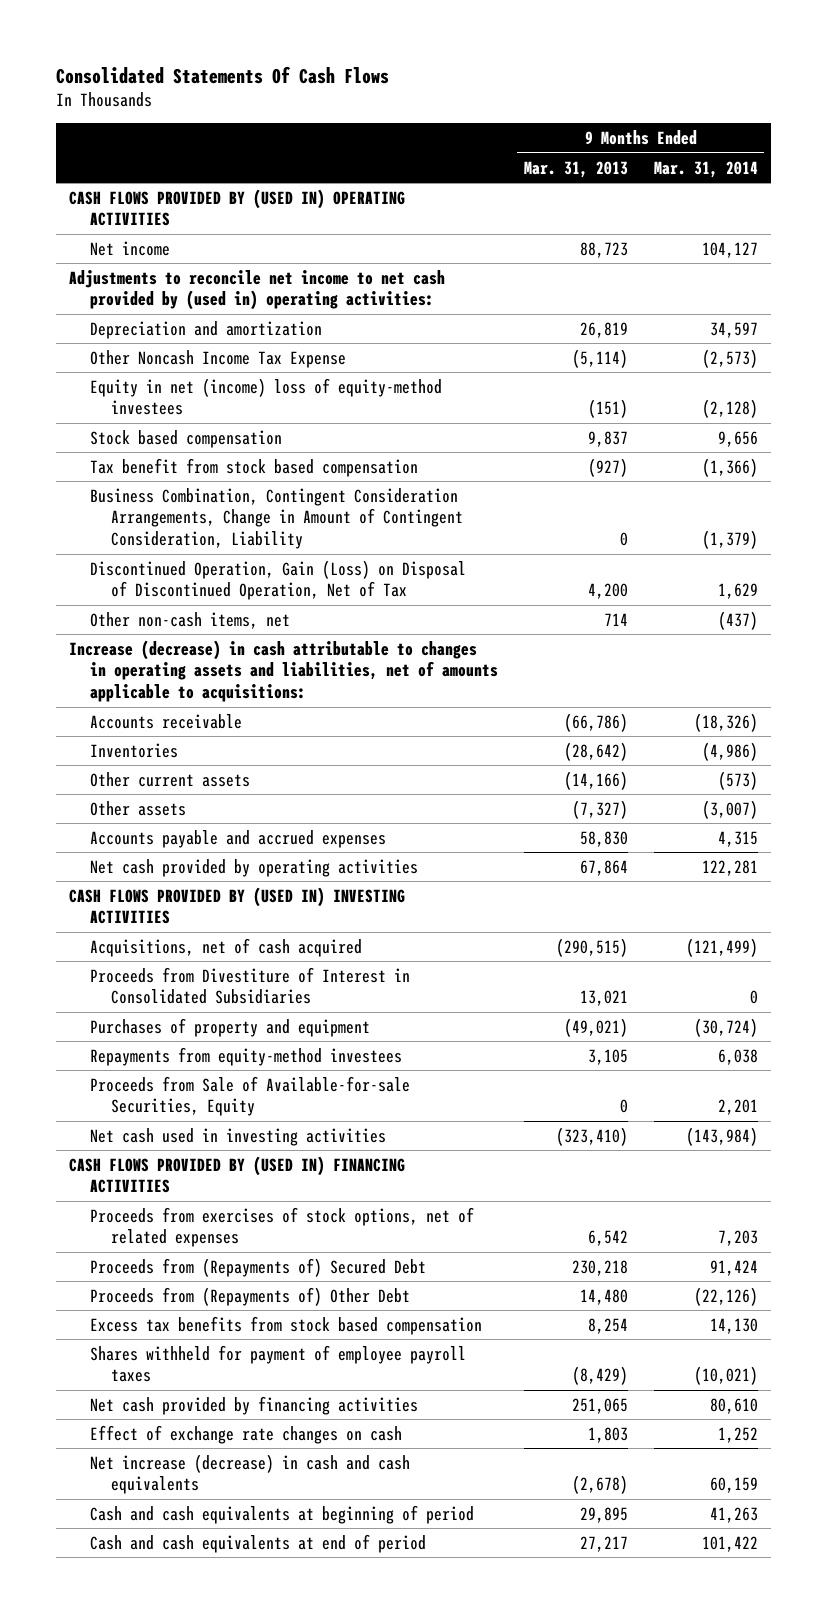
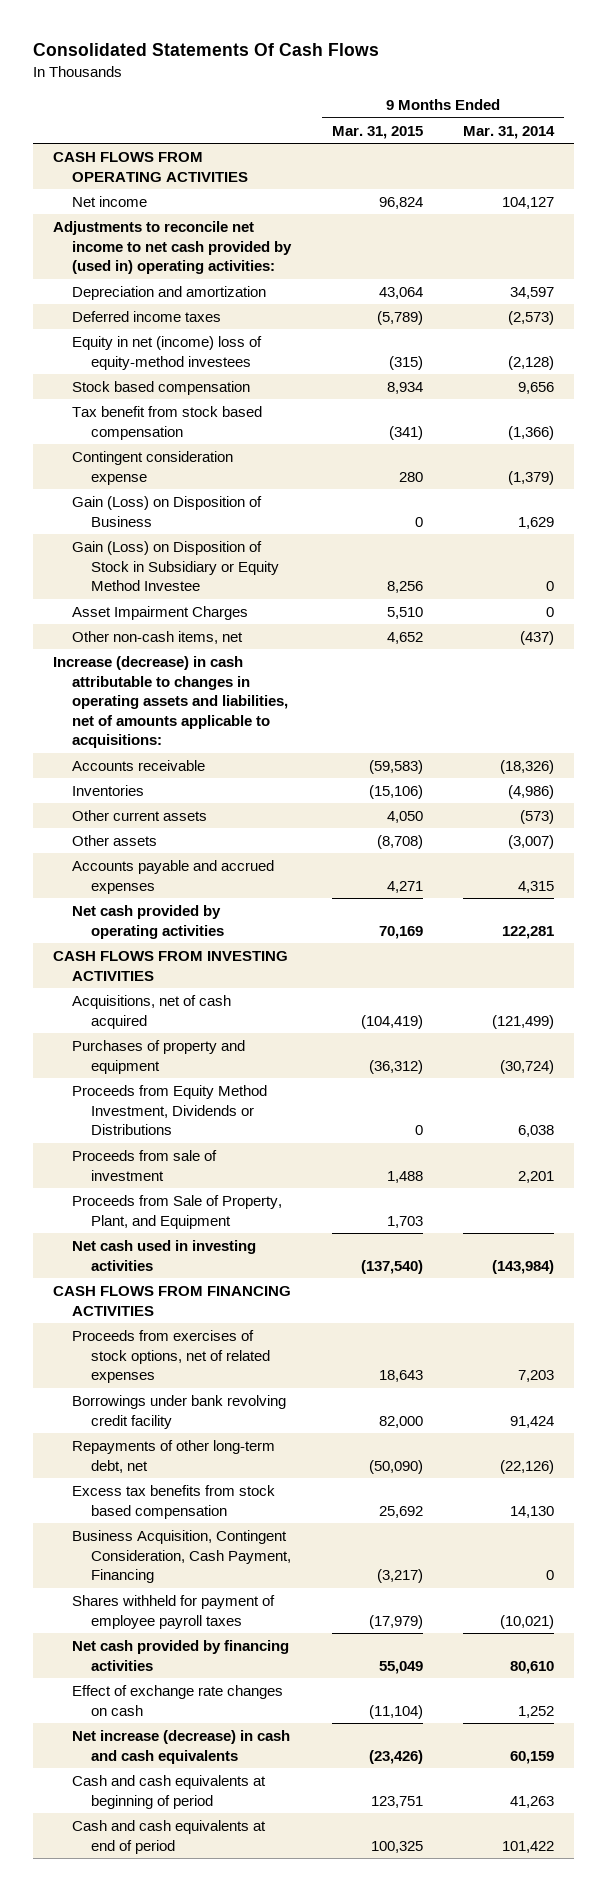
[523,160,628,178] Mar. 31, 2013 -> none
none -> [331,125,423,139] Mar. 31, 2015
[68,188,405,227] CASH FLOWS PROVIDED BY (USED IN) OPERATING ACTIVITIES -> [52,151,249,182] CASH FLOWS FROM OPERATING ACTIVITIES
[89,349,346,368] Other Noncash Income Tax Expense -> [72,310,222,322] Deferred income taxes
[89,487,464,550] Business Combination, Contingent Consideration Arrangements, Change in Amount of Contingent Consideration, Liability -> [72,450,234,485] Contingent consideration expense
[89,559,466,601] Discontinued Operation, Gain (Loss) on Disposal of Discontinued Operation, Net of Tax -> [72,495,263,527] Gain (Loss) on Disposition of Business
none -> [72,540,280,592] Gain (Loss) on Disposition of Stock in Subsidiary or Equity Method Investee
none -> [72,605,249,620] Asset Impairment Charges
[68,886,405,925] CASH FLOWS PROVIDED BY (USED IN) INVESTING ACTIVITIES -> [52,950,288,981] CASH FLOWS FROM INVESTING ACTIVITIES
[89,966,410,1005] Proceeds from Divestiture of Interest in Consolidated Subsidiaries -> none
[89,1046,402,1066] Repayments from equity-method investees -> [72,1084,268,1136] Proceeds from Equity Method Investment, Dividends or Distributions
[89,1075,410,1117] Proceeds from Sale of Available-for-sale Securities, Equity -> [72,1149,218,1181] Proceeds from sale of investment
none -> [72,1194,283,1229] Proceeds from Sale of Property, Plant, and Equipment
[68,1155,405,1194] CASH FLOWS PROVIDED BY (USED IN) FINANCING ACTIVITIES -> [52,1285,291,1316] CASH FLOWS FROM FINANCING ACTIVITIES
[89,1257,426,1277] Proceeds from (Repayments of) Secured Debt -> [72,1394,287,1429] Borrowings under bank revolving credit facility
[89,1286,410,1306] Proceeds from (Repayments of) Other Debt -> [72,1439,276,1473] Repayments of other long-term debt, net
none -> [72,1529,292,1584] Business Acquisition, Contingent Consideration, Cash Payment, Financing

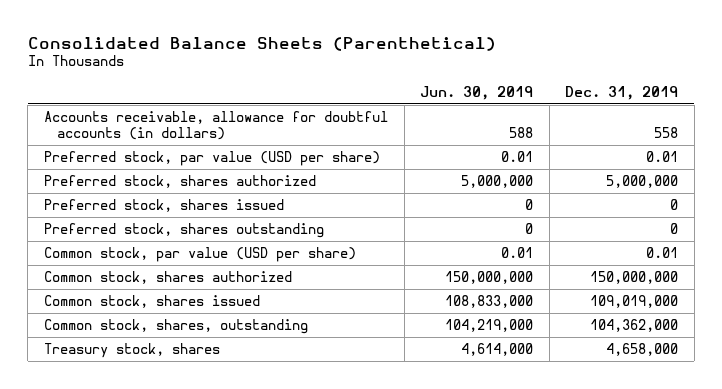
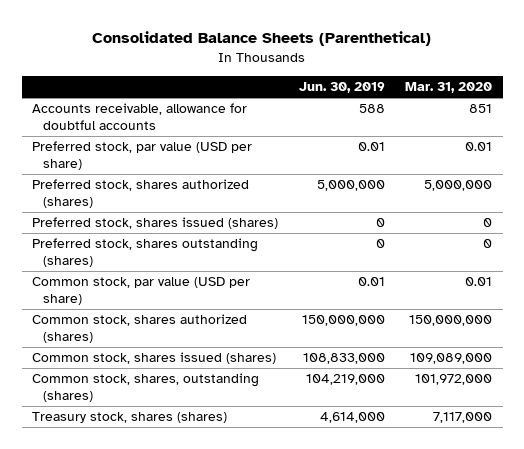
[565,85,679,100] Dec. 31, 2019 -> none
none -> [405,82,493,94] Mar. 31, 2020
[43,111,388,141] Accounts receivable, allowance for doubtful accounts (in dollars) -> [32,103,248,131] Accounts receivable, allowance for doubtful accounts
[43,175,316,189] Preferred stock, shares authorized -> [32,179,250,209] Preferred stock, shares authorized (shares)
[43,199,284,213] Preferred stock, shares issued -> [32,217,279,230] Preferred stock, shares issued (shares)
[43,223,324,239] Preferred stock, shares outstanding -> [32,238,259,268] Preferred stock, shares outstanding (shares)
[43,271,292,285] Common stock, shares authorized -> [32,314,248,344] Common stock, shares authorized (shares)
[43,295,260,309] Common stock, shares issued -> [32,352,277,365] Common stock, shares issued (shares)
[43,319,308,335] Common stock, shares, outstanding -> [32,373,260,403] Common stock, shares, outstanding (shares)
[43,343,220,359] Treasury stock, shares -> [32,412,228,424] Treasury stock, shares (shares)

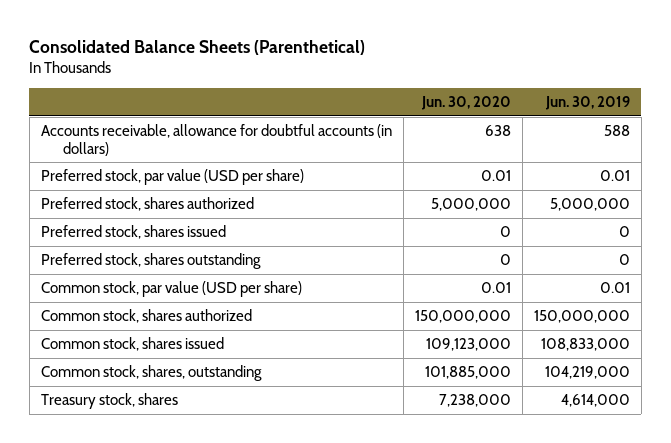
[405,82,493,94] Mar. 31, 2020 -> none
none -> [420,96,511,111] Jun. 30, 2020
[32,103,248,131] Accounts receivable, allowance for doubtful accounts -> [40,124,392,156] Accounts receivable, allowance for doubtful accounts (in dollars)
[32,179,250,209] Preferred stock, shares authorized (shares) -> [40,197,254,212] Preferred stock, shares authorized
[32,217,279,230] Preferred stock, shares issued (shares) -> [40,225,226,240] Preferred stock, shares issued
[32,238,259,268] Preferred stock, shares outstanding (shares) -> [40,253,261,270] Preferred stock, shares outstanding
[32,314,248,344] Common stock, shares authorized (shares) -> [40,309,252,324] Common stock, shares authorized
[32,352,277,365] Common stock, shares issued (shares) -> [40,337,224,352] Common stock, shares issued
[32,373,260,403] Common stock, shares, outstanding (shares) -> [40,365,262,382] Common stock, shares, outstanding
[32,412,228,424] Treasury stock, shares (shares) -> [40,393,178,410] Treasury stock, shares

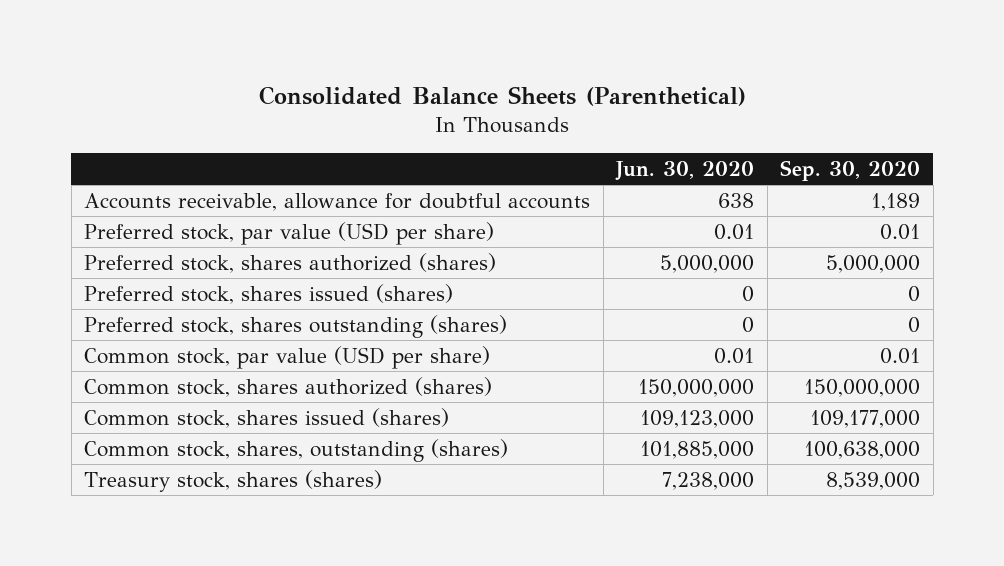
[544,96,630,111] Jun. 30, 2019 -> none
none -> [780,159,921,181] Sep. 30, 2020
[40,124,392,156] Accounts receivable, allowance for doubtful accounts (in dollars) -> [84,192,591,211] Accounts receivable, allowance for doubtful accounts
[40,197,254,212] Preferred stock, shares authorized -> [84,252,497,273] Preferred stock, shares authorized (shares)
[40,225,226,240] Preferred stock, shares issued -> [84,283,454,304] Preferred stock, shares issued (shares)
[40,253,261,270] Preferred stock, shares outstanding -> [84,314,508,338] Preferred stock, shares outstanding (shares)
[40,309,252,324] Common stock, shares authorized -> [84,376,493,397] Common stock, shares authorized (shares)
[40,337,224,352] Common stock, shares issued -> [84,407,450,428] Common stock, shares issued (shares)
[40,365,262,382] Common stock, shares, outstanding -> [84,438,509,462] Common stock, shares, outstanding (shares)
[40,393,178,410] Treasury stock, shares -> [84,469,383,492] Treasury stock, shares (shares)

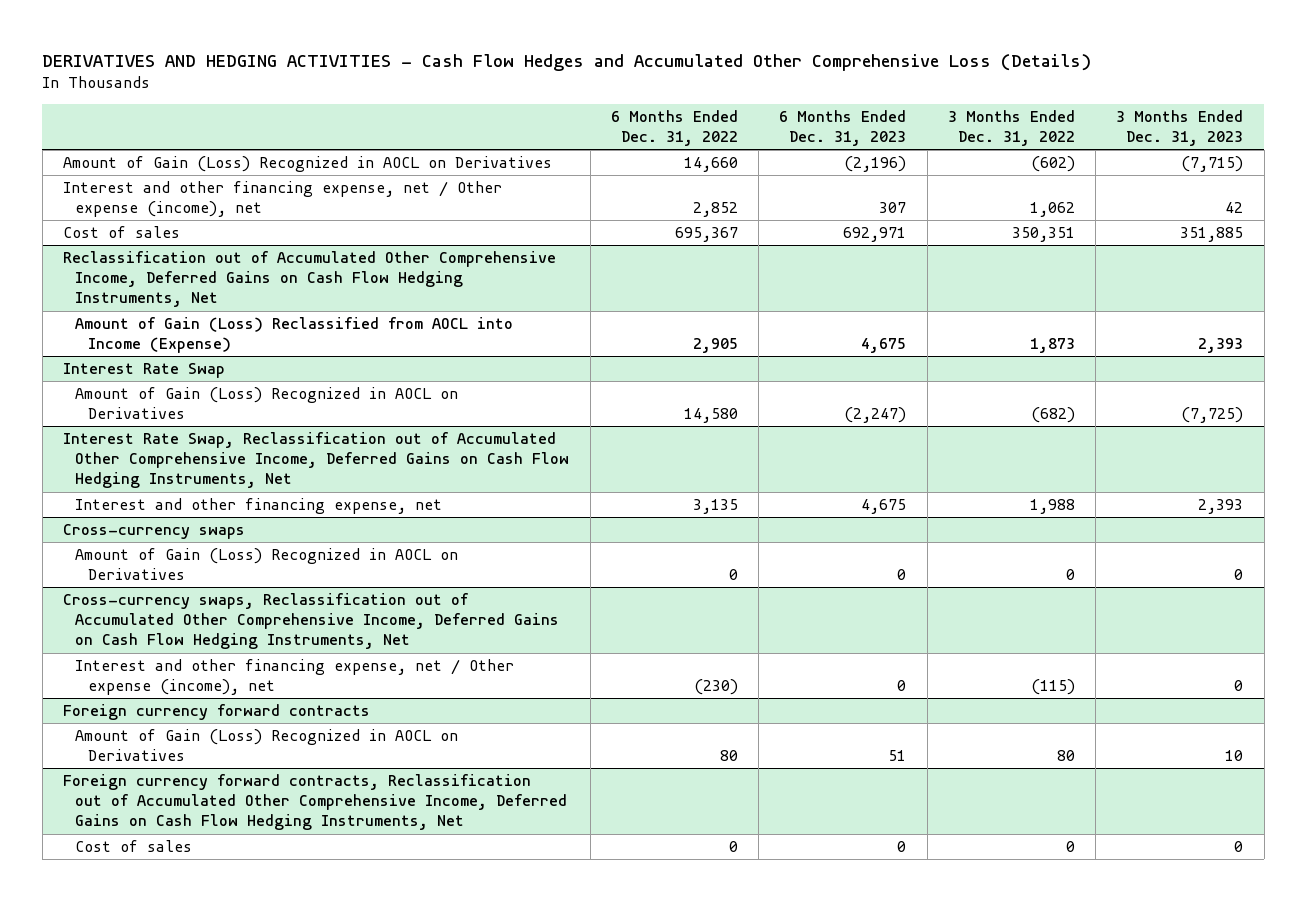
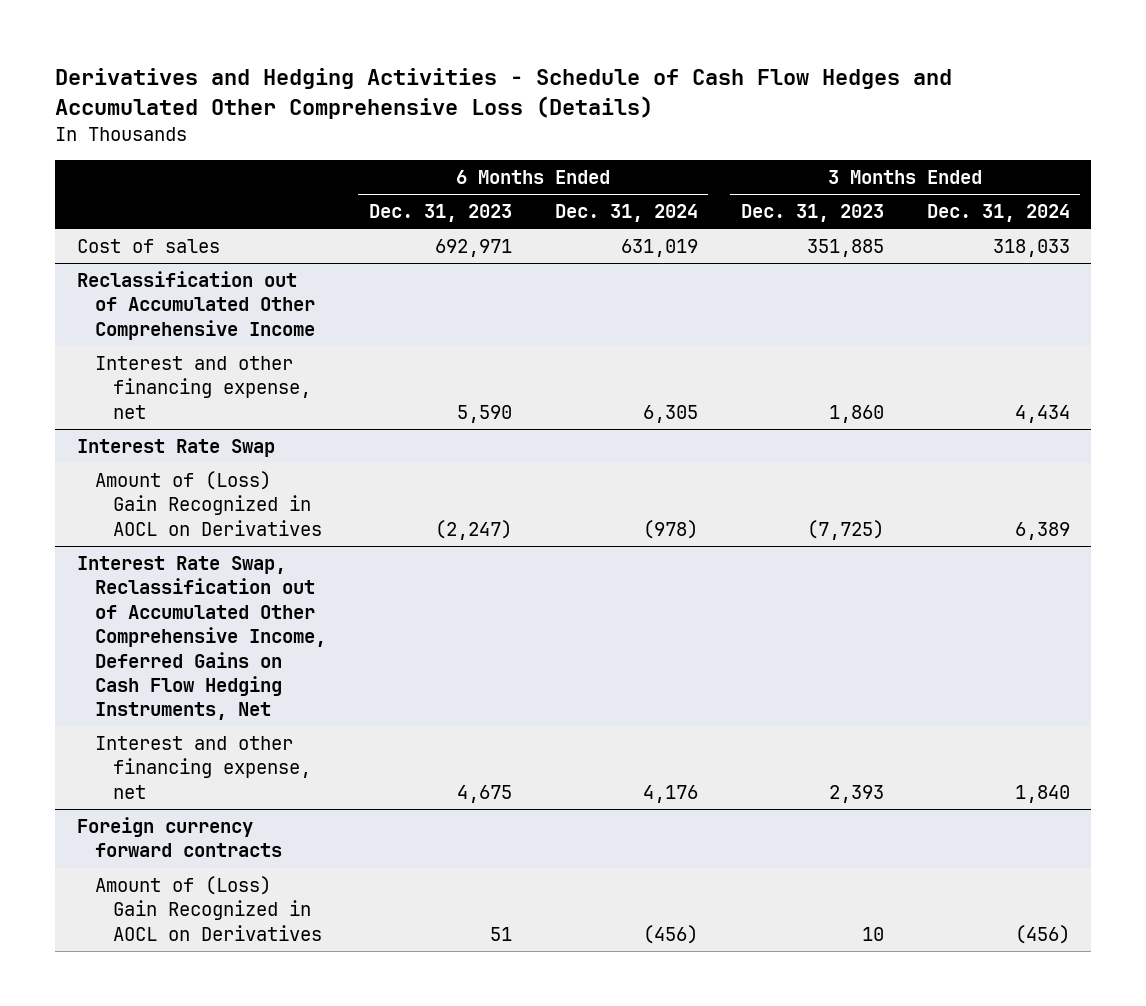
[42,53,1092,71] DERIVATIVES AND HEDGING ACTIVITIES - Cash Flow Hedges and Accumulated Other Comprehensive Loss (Details) -> [55,67,953,119] Derivatives and Hedging Activities - Schedule of Cash Flow Hedges and Accumulated Other Comprehensive Loss (Details)
[610,109,738,146] 6 Months Ended Dec. 31, 2022 -> none
[947,109,1075,146] 3 Months Ended Dec. 31, 2022 -> none
none -> [554,204,698,223] Dec. 31, 2024
none -> [926,204,1070,223] Dec. 31, 2024
[62,156,552,173] Amount of Gain (Loss) Recognized in AOCL on Derivatives -> none
[62,181,502,218] Interest and other financing expense, net / Other expense (income), net -> none
[62,251,556,308] Reclassification out of Accumulated Other Comprehensive Income, Deferred Gains on Cash Flow Hedging Instruments, Net -> none
[75,317,514,354] Amount of Gain (Loss) Reclassified from AOCL into Income (Expense) -> none
none -> [76,271,315,340] Reclassification out of Accumulated Other Comprehensive Income
none -> [94,356,311,419] Interest and other financing expense, net
[75,387,459,420] Amount of Gain (Loss) Recognized in AOCL on Derivatives -> [94,471,322,536] Amount of (Loss) Gain Recognized in AOCL on Derivatives
[62,524,245,540] Cross-currency swaps -> none
[75,548,459,581] Amount of Gain (Loss) Recognized in AOCL on Derivatives -> none
[62,593,560,650] Cross-currency swaps, Reclassification out of Accumulated Other Comprehensive Income, Deferred Gains on Cash Flow Hedging Instruments, Net -> none
[75,659,515,696] Interest and other financing expense, net / Other expense (income), net -> none
[62,774,568,831] Foreign currency forward contracts, Reclassification out of Accumulated Other Comprehensive Income, Deferred Gains on Cash Flow Hedging Instruments, Net -> none
[75,840,193,853] Cost of sales -> none
[75,729,459,762] Amount of Gain (Loss) Recognized in AOCL on Derivatives -> [94,876,322,941] Amount of (Loss) Gain Recognized in AOCL on Derivatives

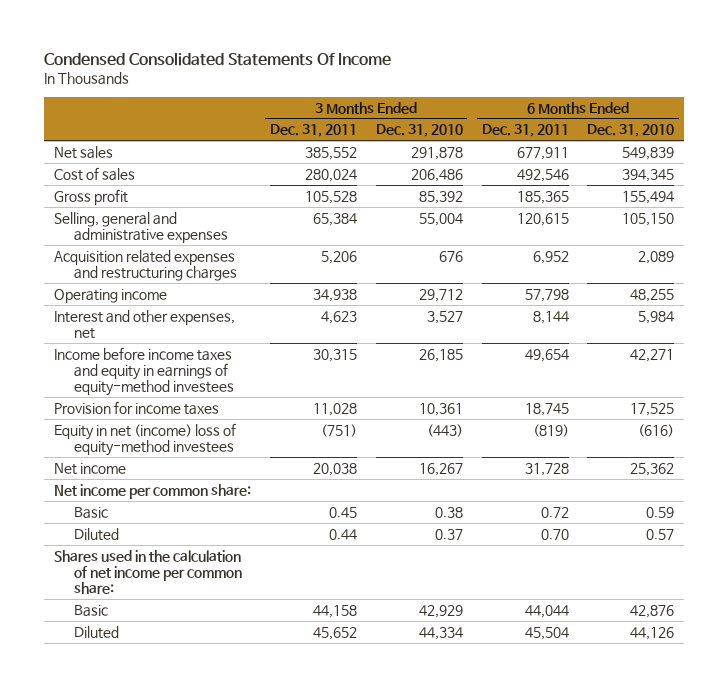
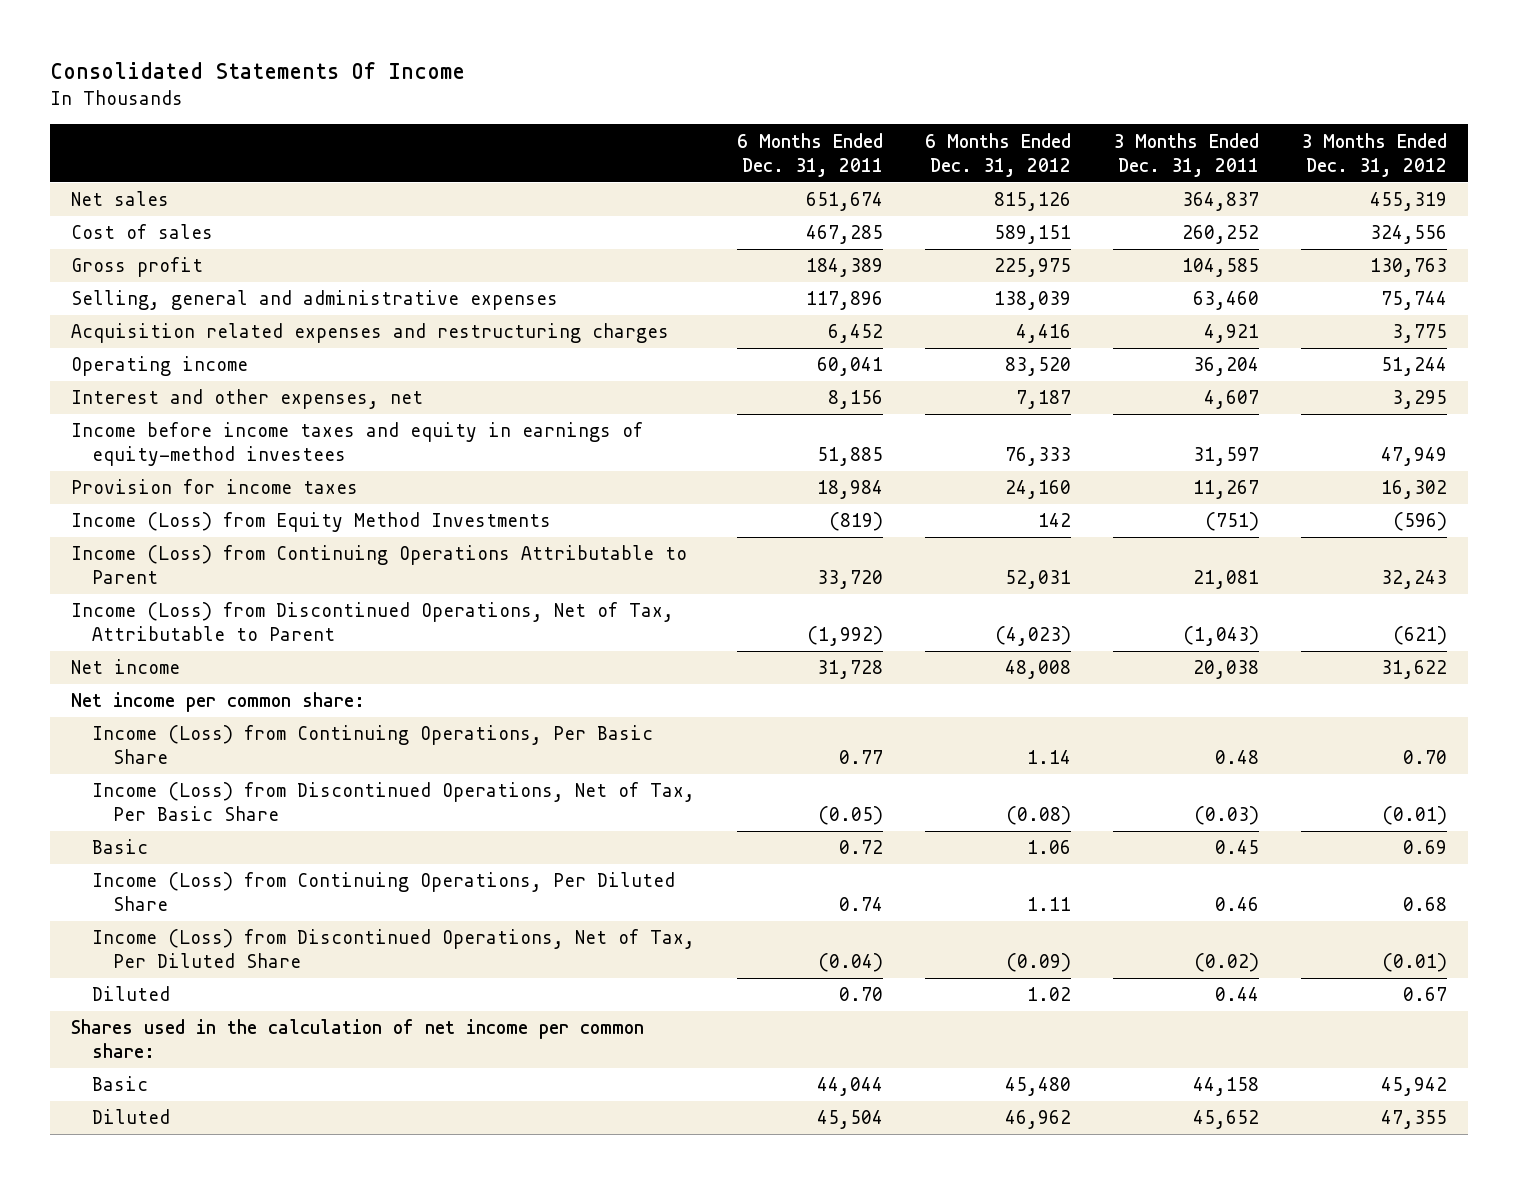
[44,52,392,67] Condensed Consolidated Statements Of Income -> [49,62,465,80] Consolidated Statements Of Income
[375,124,463,138] Dec. 31, 2010 -> none
[587,124,675,138] Dec. 31, 2010 -> none
none -> [924,132,1071,177] 6 Months Ended Dec. 31, 2012
none -> [1300,132,1447,177] 3 Months Ended Dec. 31, 2012
[304,146,357,160] 385,552 -> [1181,192,1259,212] 364,837
[516,146,569,160] 677,911 -> [805,192,883,212] 651,674
[304,168,357,182] 280,024 -> [1181,225,1259,245] 260,252
[516,168,569,182] 492,546 -> [805,225,883,245] 467,285
[304,190,357,204] 105,528 -> [1181,258,1259,278] 104,585
[516,190,569,204] 185,365 -> [805,258,883,278] 184,389
[312,212,357,226] 65,384 -> [1192,291,1259,311] 63,460
[516,212,569,226] 120,615 -> [805,291,883,311] 117,896
[320,250,357,264] 5,206 -> [1203,324,1259,344] 4,921
[532,250,569,264] 6,952 -> [827,324,883,344] 6,452
[312,288,357,302] 34,938 -> [1192,357,1259,377] 36,204
[524,288,569,302] 57,798 -> [816,357,883,377] 60,041
[320,310,357,324] 4,623 -> [1203,390,1259,410] 4,607
[532,310,569,324] 8,144 -> [827,390,883,410] 8,156
[312,348,357,362] 30,315 -> [1192,447,1259,467] 31,597
[524,348,569,362] 49,654 -> [816,447,883,467] 51,885
[312,402,357,416] 11,028 -> [1192,480,1259,500] 11,267
[524,402,569,416] 18,745 -> [816,480,883,500] 18,984
[53,422,236,456] Equity in net (income) loss of equity-method investees -> [70,512,551,533] Income (Loss) from Equity Method Investments
none -> [70,545,687,585] Income (Loss) from Continuing Operations Attributable to Parent
none -> [70,602,674,642] Income (Loss) from Discontinued Operations, Net of Tax, Attributable to Parent
none -> [91,725,653,765] Income (Loss) from Continuing Operations, Per Basic Share
none -> [91,782,695,822] Income (Loss) from Discontinued Operations, Net of Tax, Per Basic Share
none -> [91,872,675,912] Income (Loss) from Continuing Operations, Per Diluted Share
none -> [91,929,695,969] Income (Loss) from Discontinued Operations, Net of Tax, Per Diluted Share

